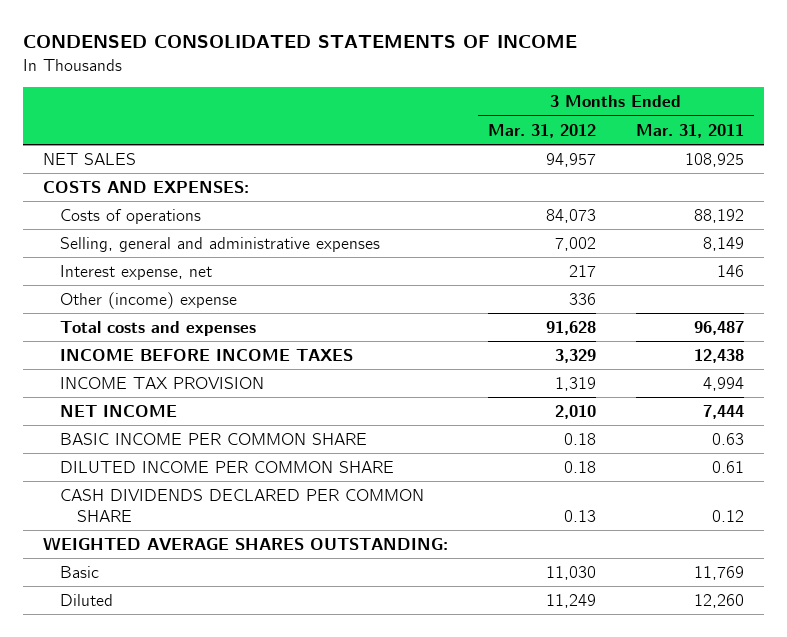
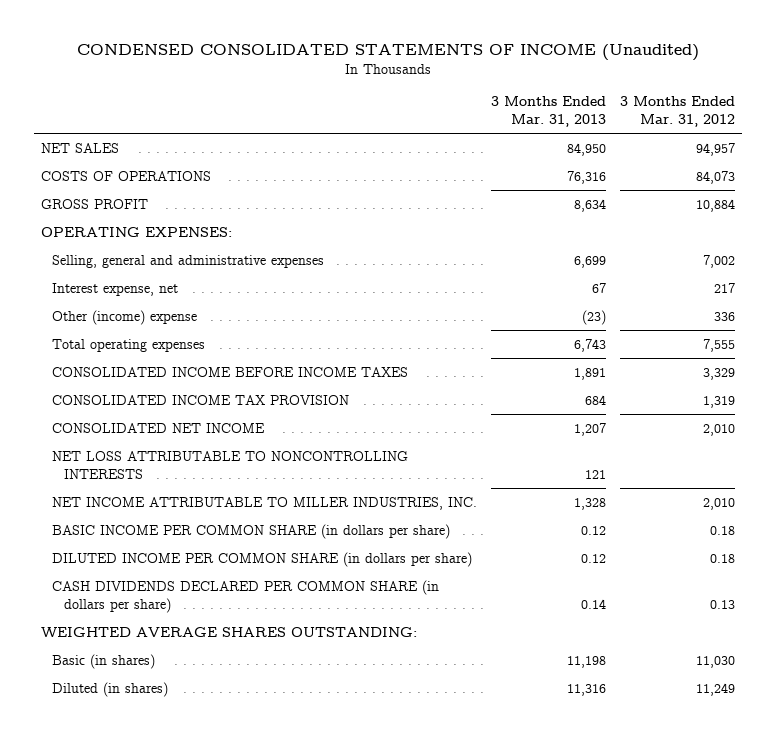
[22,35,577,49] CONDENSED CONSOLIDATED STATEMENTS OF INCOME -> [76,44,699,62] CONDENSED CONSOLIDATED STATEMENTS OF INCOME (Unaudited)
[636,123,745,138] Mar. 31, 2011 -> none
none -> [491,96,607,127] 3 Months Ended Mar. 31, 2013
[42,180,249,193] COSTS AND EXPENSES: -> none
[60,208,202,224] Costs of operations -> [40,170,211,181] COSTS OF OPERATIONS
none -> [40,198,148,209] GROSS PROFIT
none -> [40,226,232,237] OPERATING EXPENSES:
[60,320,257,336] Total costs and expenses -> none
none -> [52,338,206,352] Total operating expenses
[60,348,354,361] INCOME BEFORE INCOME TAXES -> [52,366,409,377] CONSOLIDATED INCOME BEFORE INCOME TAXES
[60,376,265,389] INCOME TAX PROVISION -> [52,394,350,405] CONSOLIDATED INCOME TAX PROVISION
none -> [52,422,266,433] CONSOLIDATED NET INCOME
none -> [52,450,409,479] NET LOSS ATTRIBUTABLE TO NONCONTROLLING INTERESTS
[60,404,178,417] NET INCOME -> [52,496,478,510] NET INCOME ATTRIBUTABLE TO MILLER INDUSTRIES, INC.
[60,432,368,445] BASIC INCOME PER COMMON SHARE -> [52,523,451,539] BASIC INCOME PER COMMON SHARE (in dollars per share)
[60,460,395,473] DILUTED INCOME PER COMMON SHARE -> [52,551,473,567] DILUTED INCOME PER COMMON SHARE (in dollars per share)
[60,488,425,522] CASH DIVIDENDS DECLARED PER COMMON SHARE -> [52,579,440,613] CASH DIVIDENDS DECLARED PER COMMON SHARE (in dollars per share)
[60,565,100,578] Basic -> [52,653,156,669] Basic (in shares)
[60,593,114,606] Diluted -> [52,681,169,697] Diluted (in shares)

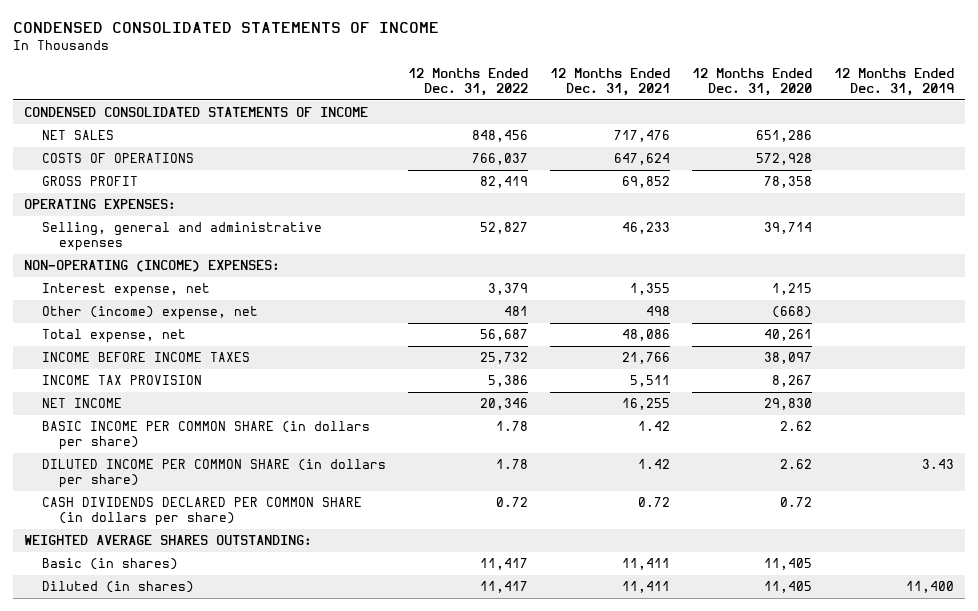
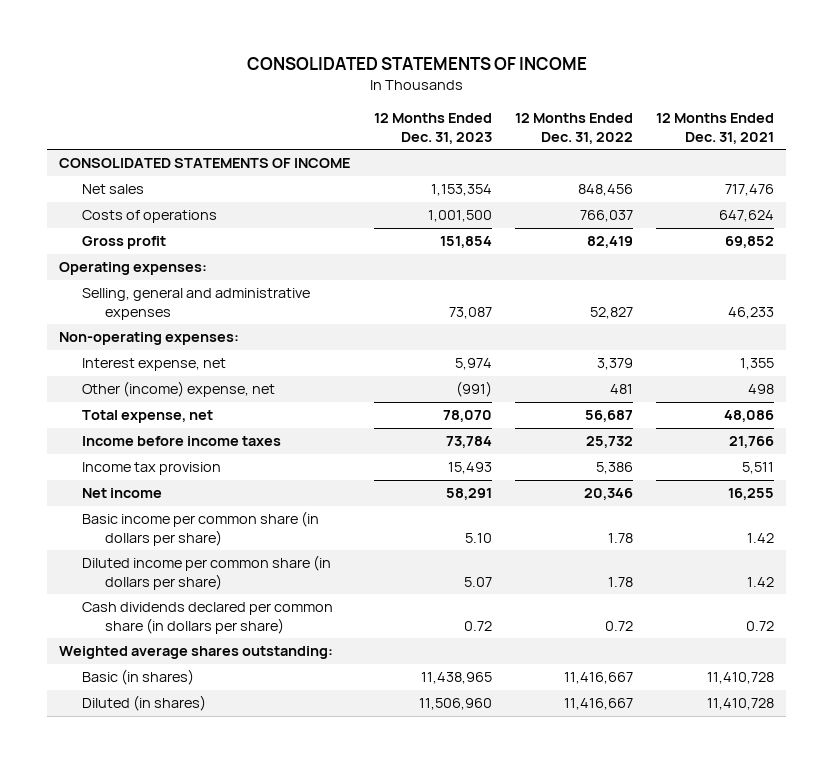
[13,21,440,33] CONDENSED CONSOLIDATED STATEMENTS OF INCOME -> [246,57,587,71] CONSOLIDATED STATEMENTS OF INCOME
[691,68,812,97] 12 Months Ended Dec. 31, 2020 -> none
[833,68,954,97] 12 Months Ended Dec. 31, 2019 -> none
none -> [373,113,492,144] 12 Months Ended Dec. 31, 2023
[24,107,369,118] CONDENSED CONSOLIDATED STATEMENTS OF INCOME -> [59,158,351,169] CONSOLIDATED STATEMENTS OF INCOME
[41,130,114,141] NET SALES -> [81,184,144,195] Net sales
[41,153,194,164] COSTS OF OPERATIONS -> [81,210,217,224] Costs of operations
[41,176,138,187] GROSS PROFIT -> [81,236,166,250] Gross profit
[24,199,177,210] OPERATING EXPENSES: -> [59,262,208,276] Operating expenses:
[24,260,281,273] NON-OPERATING (INCOME) EXPENSES: -> [59,332,240,346] Non-operating expenses:
[41,352,250,363] INCOME BEFORE INCOME TAXES -> [81,436,281,447] Income before income taxes
[41,375,202,386] INCOME TAX PROVISION -> [81,462,221,476] Income tax provision
[41,398,122,409] NET INCOME -> [81,488,162,499] Net income
[41,421,370,450] BASIC INCOME PER COMMON SHARE (in dollars per share) -> [81,511,319,546] Basic income per common share (in dollars per share)
[41,459,386,488] DILUTED INCOME PER COMMON SHARE (in dollars per share) -> [81,555,331,590] Diluted income per common share (in dollars per share)
[41,497,362,526] CASH DIVIDENDS DECLARED PER COMMON SHARE (in dollars per share) -> [81,602,333,634] Cash dividends declared per common share (in dollars per share)
[24,535,313,546] WEIGHTED AVERAGE SHARES OUTSTANDING: -> [59,646,334,660] Weighted average shares outstanding:
[479,558,528,571] 11,417 -> [563,672,633,685] 11,416,667
[621,558,670,571] 11,411 -> [707,672,775,685] 11,410,728
[479,581,528,594] 11,417 -> [563,698,633,711] 11,416,667
[621,581,670,594] 11,411 -> [707,698,775,711] 11,410,728

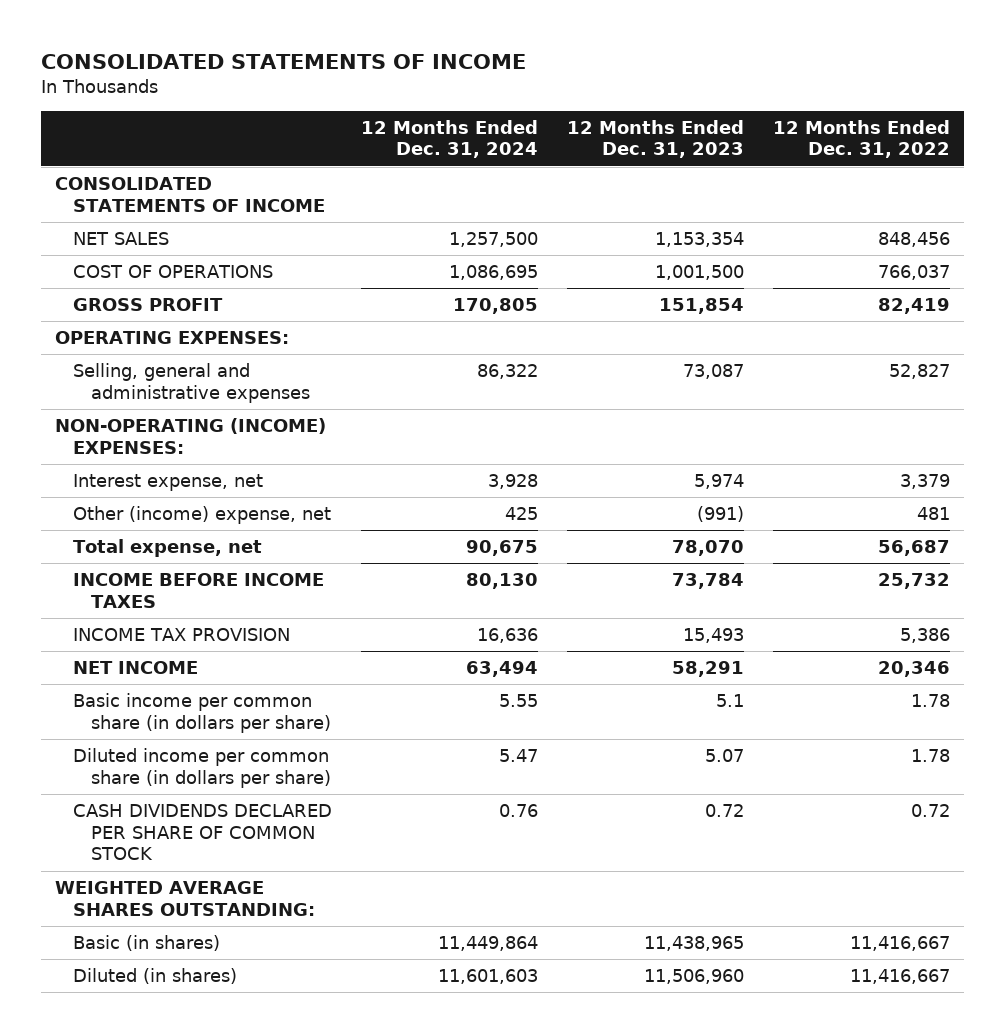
[656,113,775,144] 12 Months Ended Dec. 31, 2021 -> none
none -> [360,119,538,159] 12 Months Ended Dec. 31, 2024
[81,184,144,195] Net sales -> [72,232,169,246] NET SALES
[81,210,217,224] Costs of operations -> [72,265,273,279] COST OF OPERATIONS
[81,236,166,250] Gross profit -> [72,298,223,312] GROSS PROFIT
[59,262,208,276] Operating expenses: -> [55,331,290,345] OPERATING EXPENSES:
[59,332,240,346] Non-operating expenses: -> [55,418,327,454] NON-OPERATING (INCOME) EXPENSES:
[81,436,281,447] Income before income taxes -> [72,573,324,608] INCOME BEFORE INCOME TAXES
[81,462,221,476] Income tax provision -> [72,628,290,642] INCOME TAX PROVISION
[81,488,162,499] Net income -> [72,661,198,675] NET INCOME
[464,532,492,543] 5.10 -> [715,694,744,708] 5.1
[81,602,333,634] Cash dividends declared per common share (in dollars per share) -> [72,804,332,861] CASH DIVIDENDS DECLARED PER SHARE OF COMMON STOCK
[59,646,334,660] Weighted average shares outstanding: -> [55,881,315,916] WEIGHTED AVERAGE SHARES OUTSTANDING:

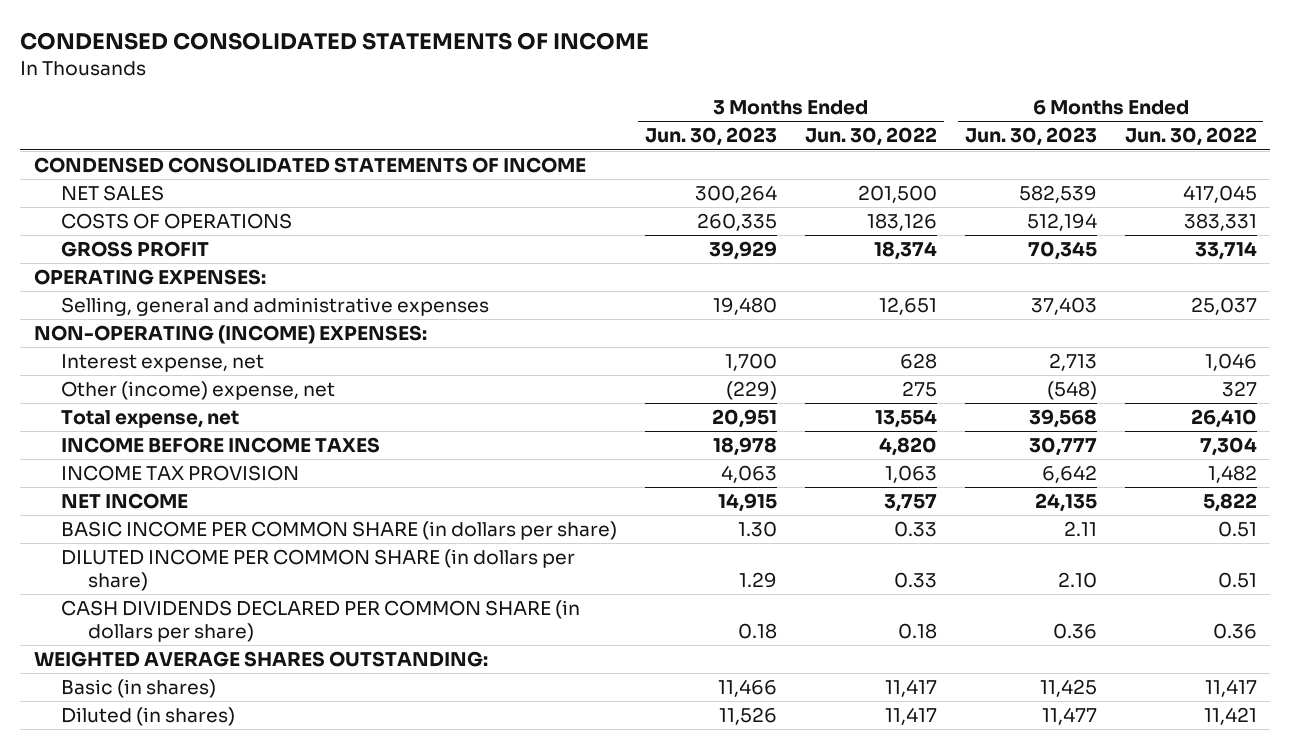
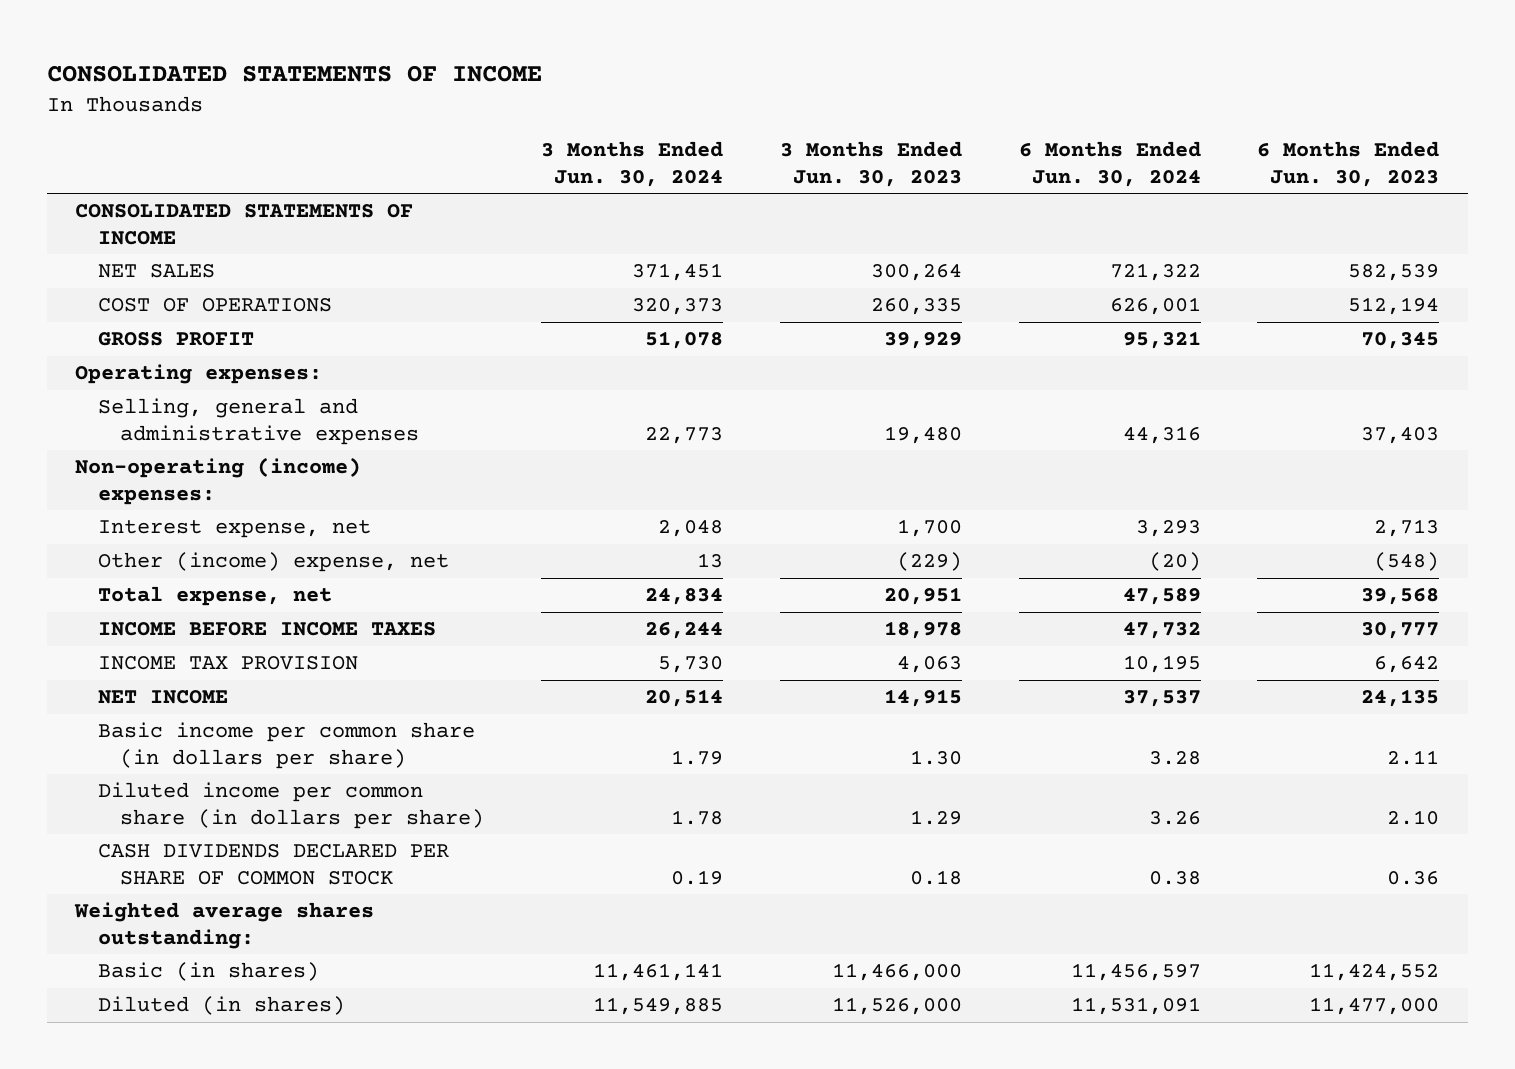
[19,32,649,51] CONDENSED CONSOLIDATED STATEMENTS OF INCOME -> [46,65,542,83] CONSOLIDATED STATEMENTS OF INCOME
[804,127,937,147] Jun. 30, 2022 -> none
[1124,127,1257,147] Jun. 30, 2022 -> none
none -> [540,140,723,187] 3 Months Ended Jun. 30, 2024
none -> [1018,140,1201,187] 6 Months Ended Jun. 30, 2024
[33,156,586,173] CONDENSED CONSOLIDATED STATEMENTS OF INCOME -> [75,204,414,246] CONSOLIDATED STATEMENTS OF INCOME
[61,212,293,229] COSTS OF OPERATIONS -> [97,298,332,313] COST OF OPERATIONS
[33,268,266,285] OPERATING EXPENSES: -> [75,364,323,385] Operating expenses:
[33,324,427,344] NON-OPERATING (INCOME) EXPENSES: -> [75,457,362,506] Non-operating (income) expenses:
[61,520,618,540] BASIC INCOME PER COMMON SHARE (in dollars per share) -> [97,722,475,770] Basic income per common share (in dollars per share)
[61,548,576,591] DILUTED INCOME PER COMMON SHARE (in dollars per share) -> [97,782,485,830] Diluted income per common share (in dollars per share)
[61,599,581,642] CASH DIVIDENDS DECLARED PER COMMON SHARE (in dollars per share) -> [97,844,449,886] CASH DIVIDENDS DECLARED PER SHARE OF COMMON STOCK
[33,650,488,667] WEIGHTED AVERAGE SHARES OUTSTANDING: -> [74,902,375,950] Weighted average shares outstanding:
[717,678,777,697] 11,466 -> [831,963,962,982] 11,466,000
[1039,678,1097,697] 11,425 -> [1309,963,1440,982] 11,424,552
[718,706,777,725] 11,526 -> [831,997,962,1016] 11,526,000
[1041,706,1097,725] 11,477 -> [1309,997,1440,1016] 11,477,000

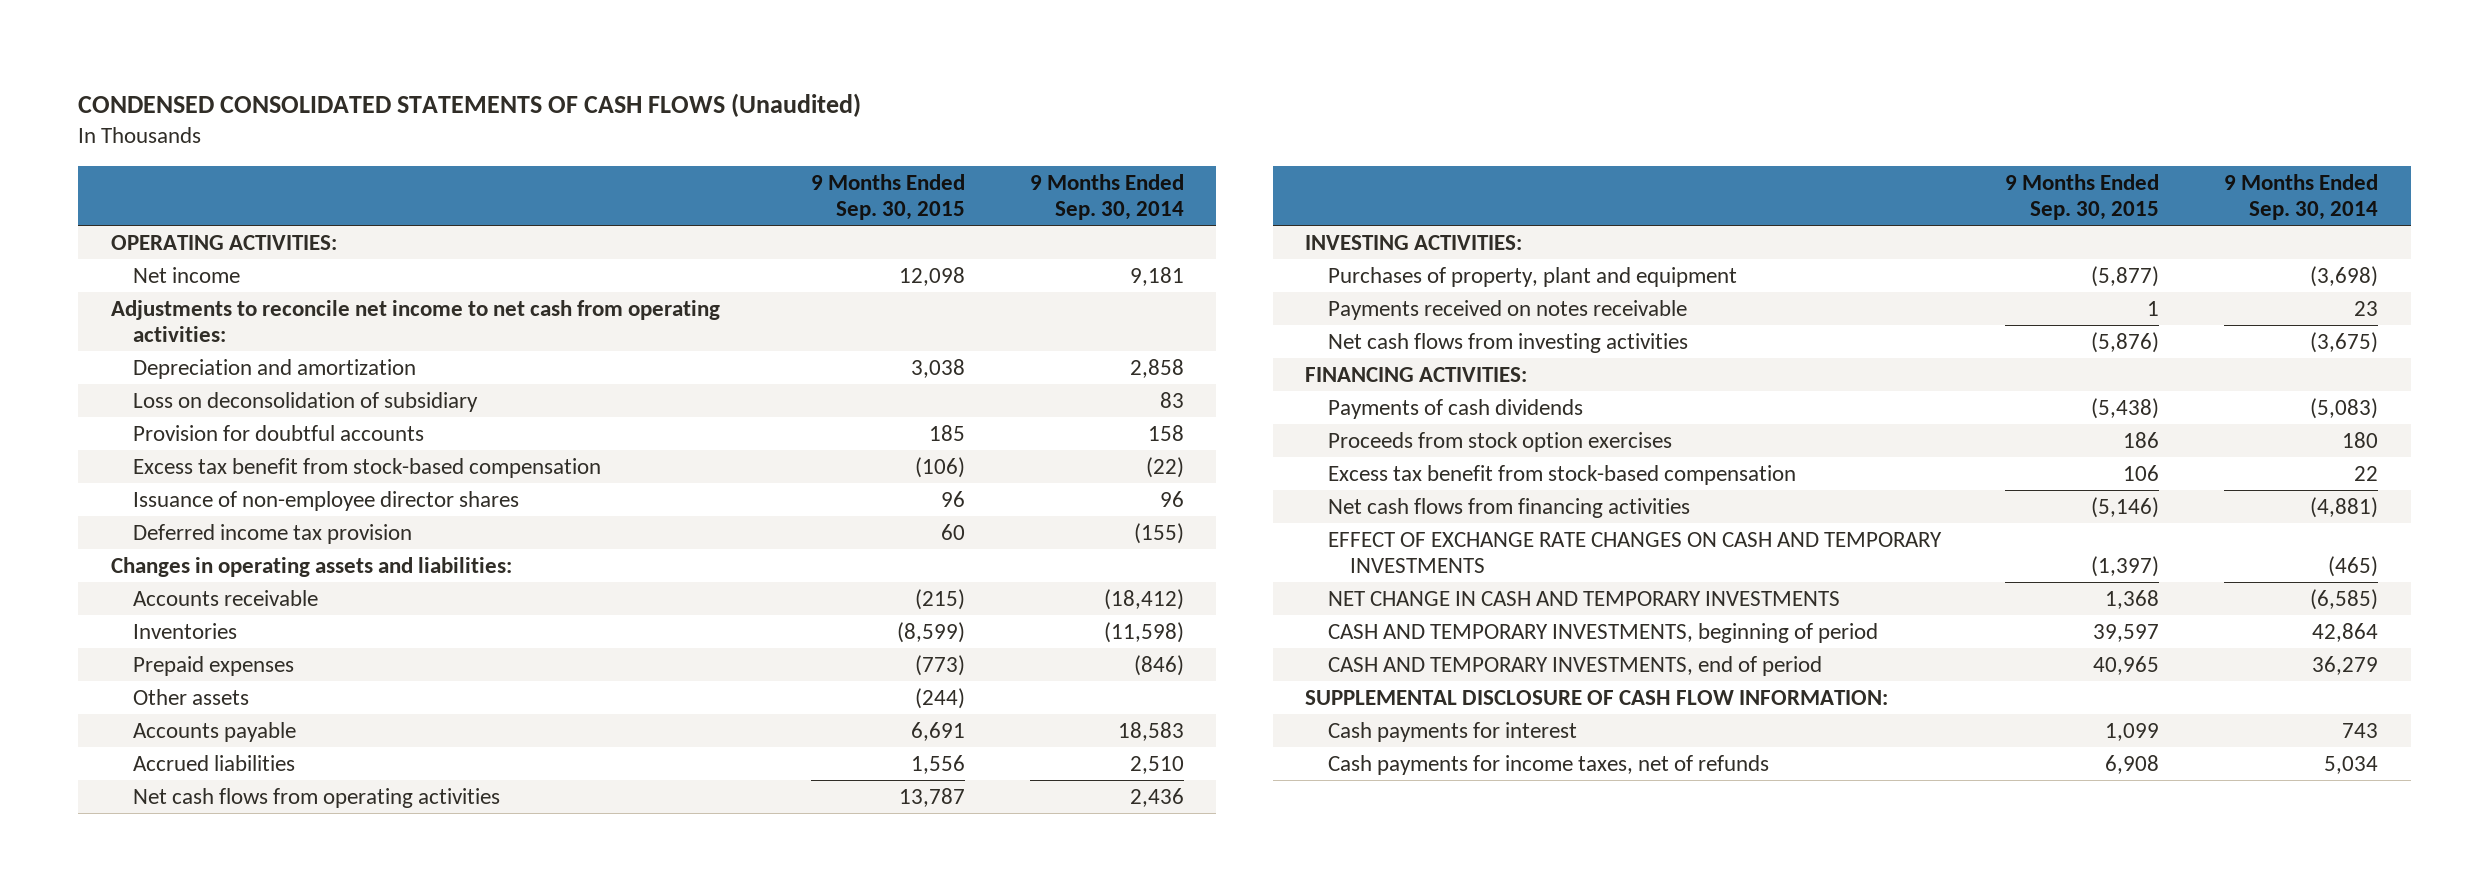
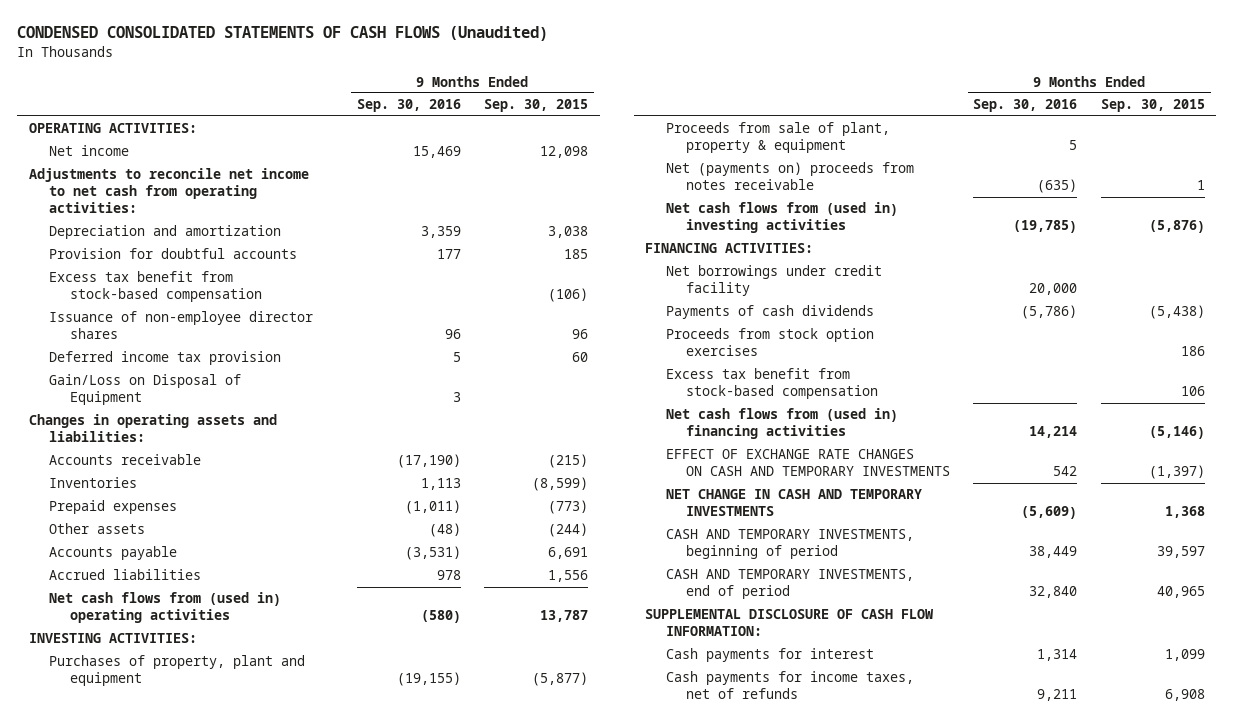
[1030,173,1185,221] 9 Months Ended Sep. 30, 2014 -> none
none -> [356,99,461,113] Sep. 30, 2016
[133,391,479,412] Loss on deconsolidation of subsidiary -> none
none -> [49,374,242,406] Gain/Loss on Disposal of Equipment
[133,787,501,808] Net cash flows from operating activities -> [49,592,282,624] Net cash flows from (used in) operating activities
none -> [665,122,890,154] Proceeds from sale of plant, property & equipment
[1327,299,1687,320] Payments received on notes receivable -> [665,162,914,191] Net (payments on) proceeds from notes receivable
[1327,332,1688,353] Net cash flows from investing activities -> [665,202,898,234] Net cash flows from (used in) investing activities
none -> [665,265,882,297] Net borrowings under credit facility
[1327,497,1690,518] Net cash flows from financing activities -> [665,408,898,440] Net cash flows from (used in) financing activities

